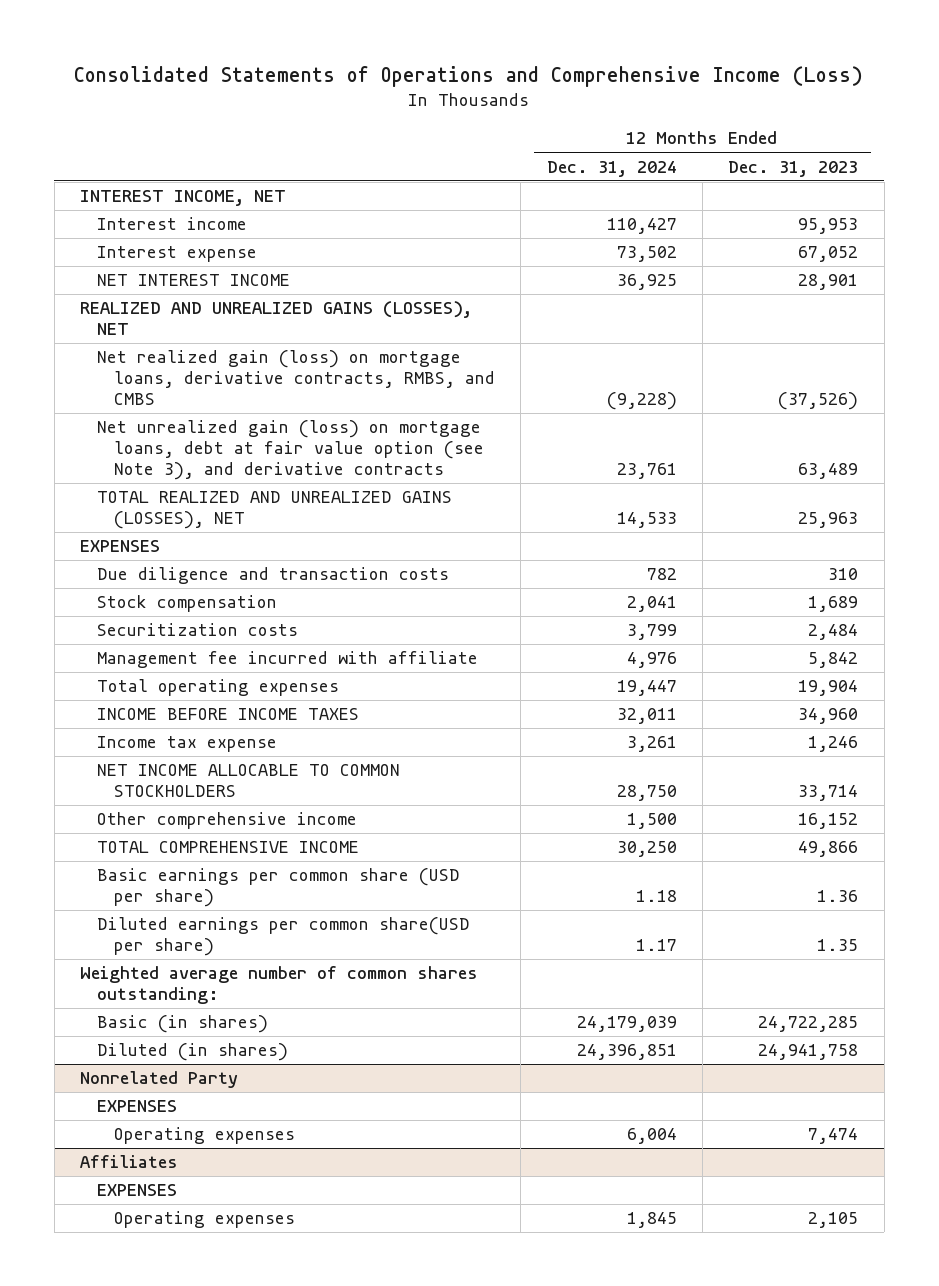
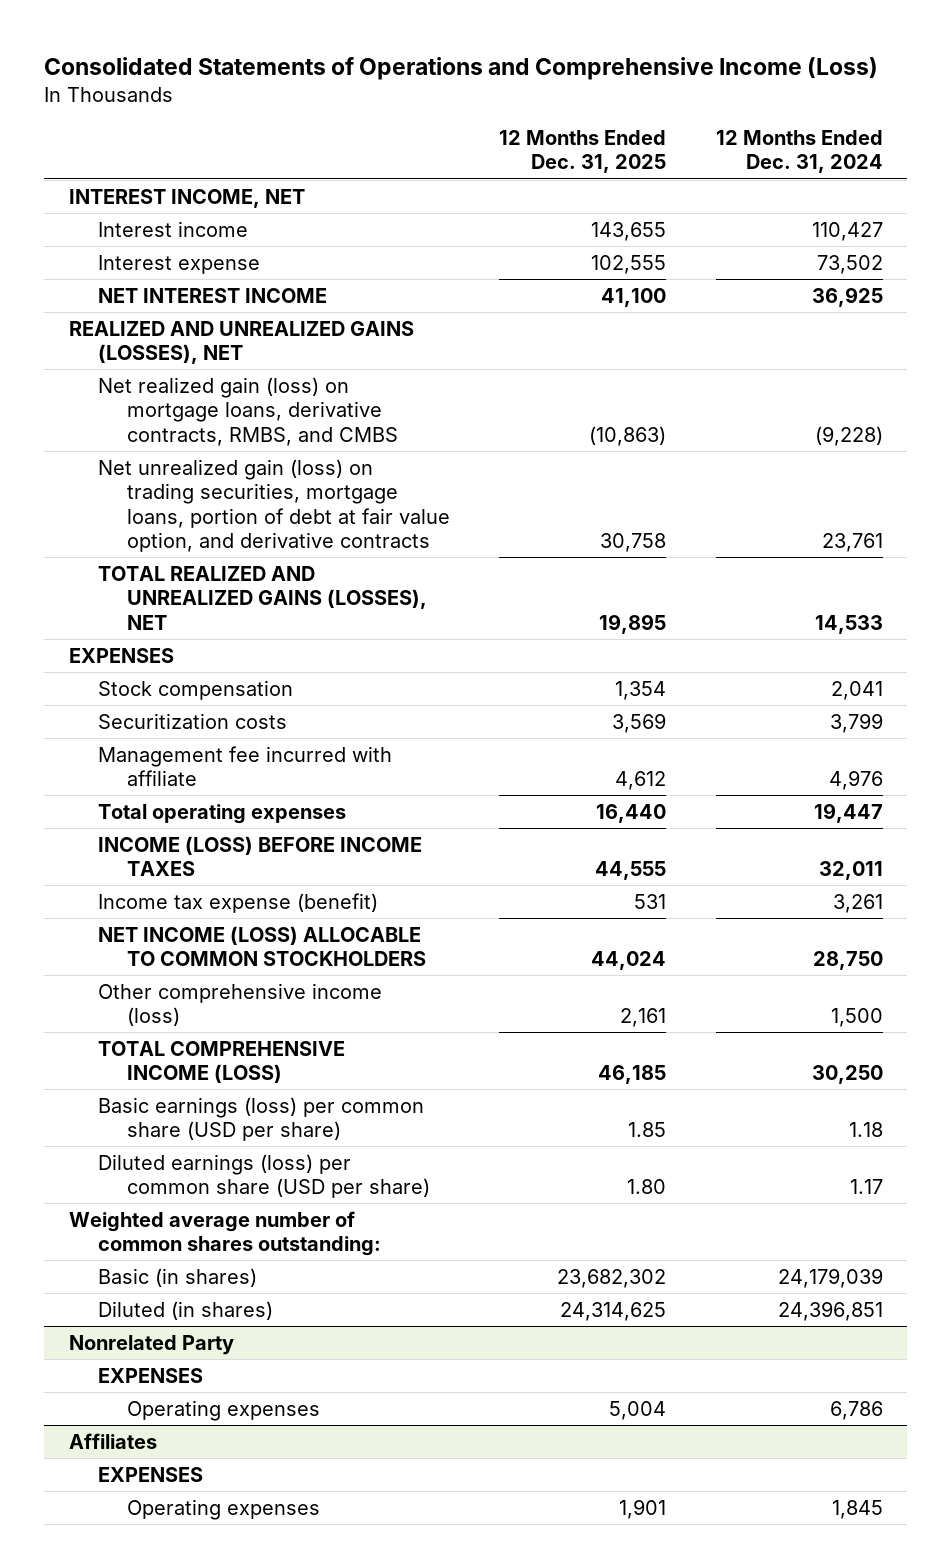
[728,160,859,177] Dec. 31, 2023 -> none
none -> [499,129,667,174] 12 Months Ended Dec. 31, 2025
[97,420,484,480] Net unrealized gain (loss) on mortgage loans, debt at fair value option (see Note 3), and derivative contracts -> [97,458,451,553] Net unrealized gain (loss) on trading securities, mortgage loans, portion of debt at fair value option, and derivative contracts
[97,567,450,585] Due diligence and transaction costs -> none
[97,708,360,721] INCOME BEFORE INCOME TAXES -> [97,835,422,877] INCOME (LOSS) BEFORE INCOME TAXES
[97,736,278,753] Income tax expense -> [97,892,378,913] Income tax expense (benefit)
[97,764,401,798] NET INCOME ALLOCABLE TO COMMON STOCKHOLDERS -> [97,925,427,967] NET INCOME (LOSS) ALLOCABLE TO COMMON STOCKHOLDERS
[97,812,358,830] Other comprehensive income -> [97,982,382,1027] Other comprehensive income (loss)
[97,841,360,854] TOTAL COMPREHENSIVE INCOME -> [97,1040,345,1084] TOTAL COMPREHENSIVE INCOME (LOSS)
[97,868,461,908] Basic earnings per common share (USD per share) -> [97,1096,424,1142] Basic earnings (loss) per common share (USD per share)
[97,917,471,957] Diluted earnings per common share(USD per share) -> [97,1153,431,1199] Diluted earnings (loss) per common share (USD per share)
[626,1128,677,1145] 6,004 -> [829,1400,883,1420] 6,786

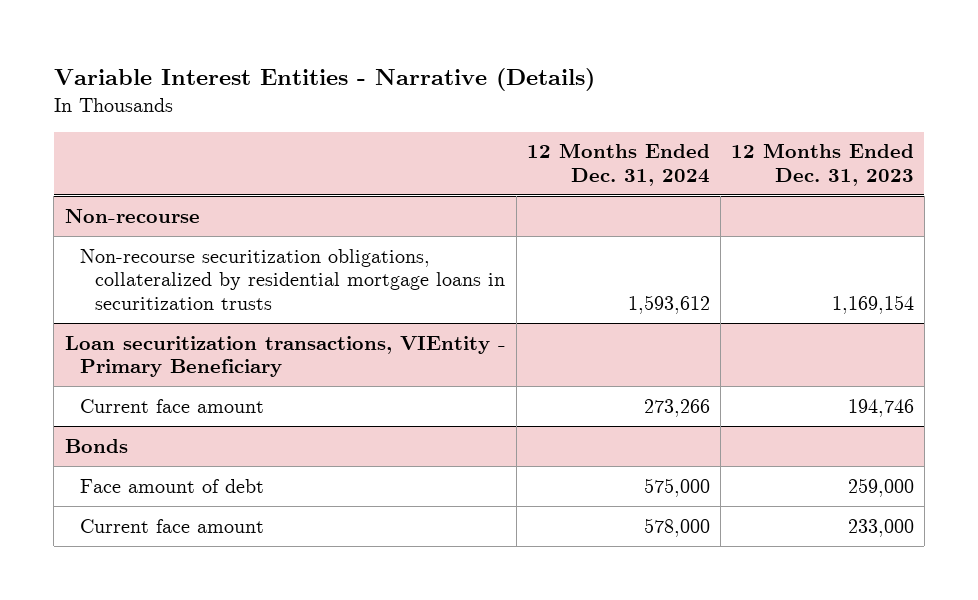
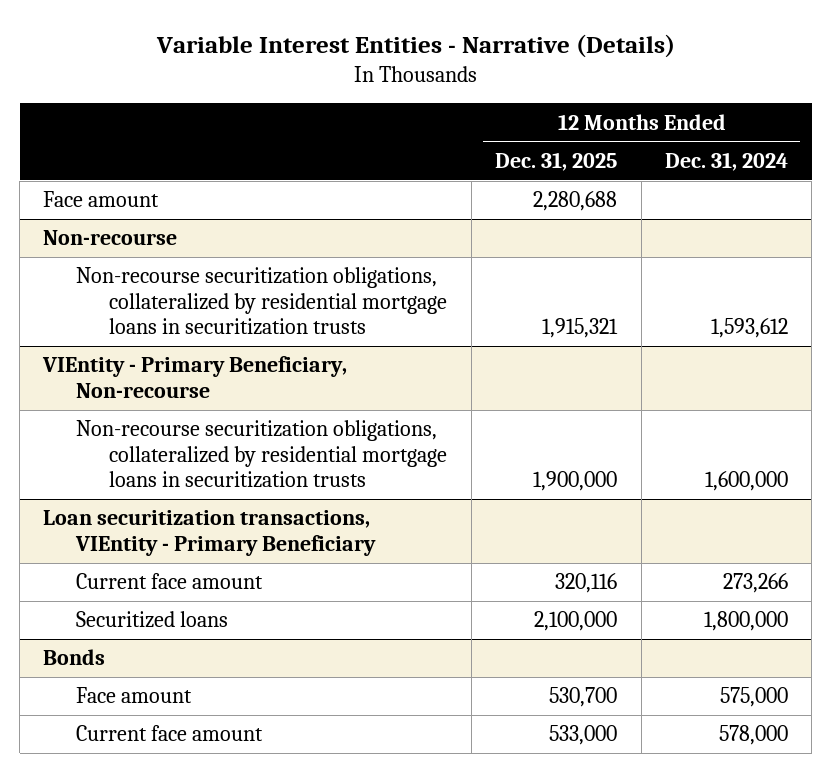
[730,143,914,186] 12 Months Ended Dec. 31, 2023 -> none
none -> [495,151,618,171] Dec. 31, 2025
none -> [43,191,160,208] Face amount
none -> [42,356,348,398] VIEntity - Primary Beneficiary, Non-recourse
none -> [76,420,448,489] Non-recourse securitization obligations, collateralized by residential mortgage loans in securitization trusts
none -> [76,611,229,629] Securitized loans
[79,478,264,493] Face amount of debt -> [76,687,193,704] Face amount

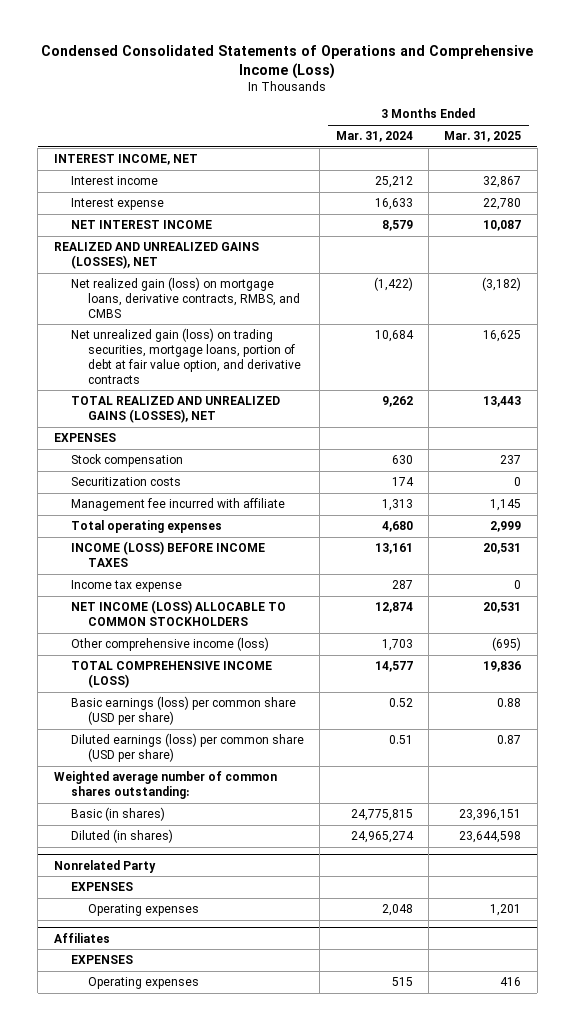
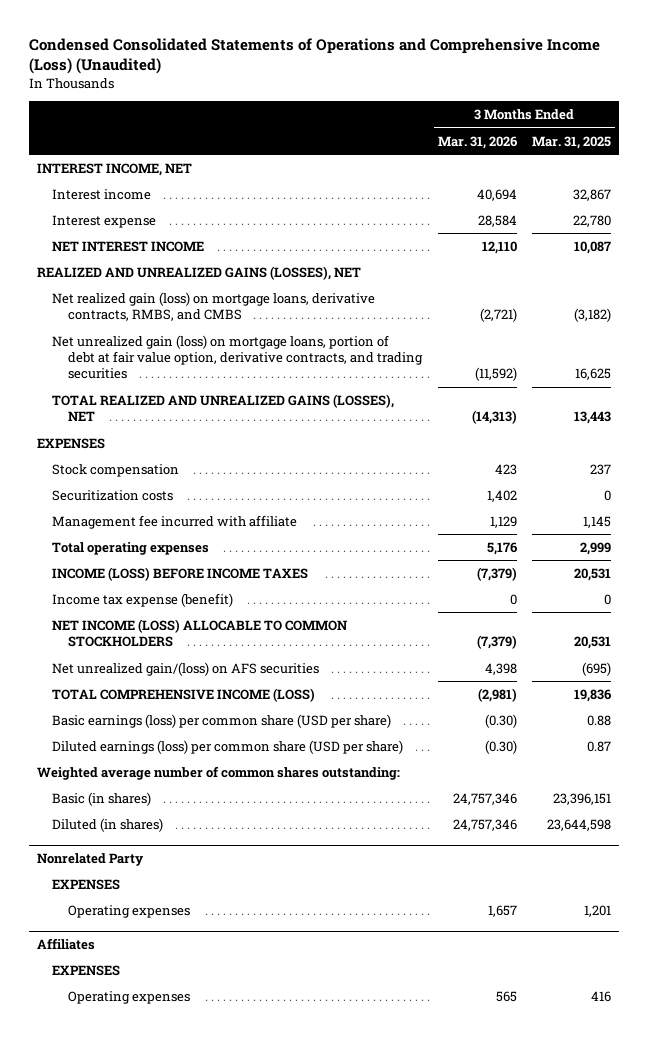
[41,45,534,80] Condensed Consolidated Statements of Operations and Comprehensive Income (Loss) -> [29,37,601,75] Condensed Consolidated Statements of Operations and Comprehensive Income (Loss) (Unaudited)
[335,131,413,143] Mar. 31, 2024 -> none
none -> [437,135,517,149] Mar. 31, 2026
[70,328,301,384] Net unrealized gain (loss) on trading securities, mortgage loans, portion of debt at fair value option, and derivative contracts -> [52,334,423,380] Net unrealized gain (loss) on mortgage loans, portion of debt at fair value option, derivative contracts, and trading securities
[70,580,182,593] Income tax expense -> [52,592,234,607] Income tax expense (benefit)
[70,637,269,652] Other comprehensive income (loss) -> [52,661,320,676] Net unrealized gain/(loss) on AFS securities

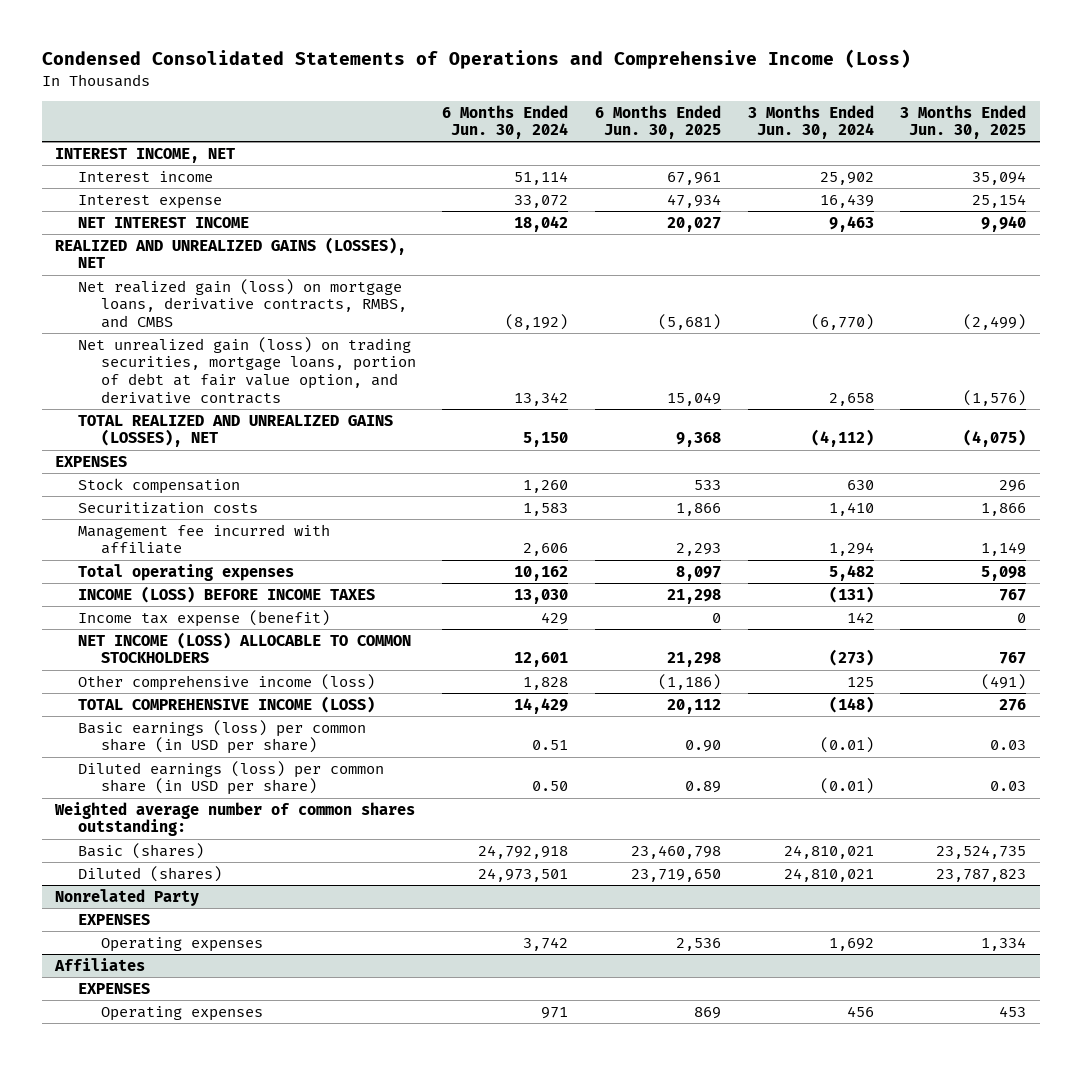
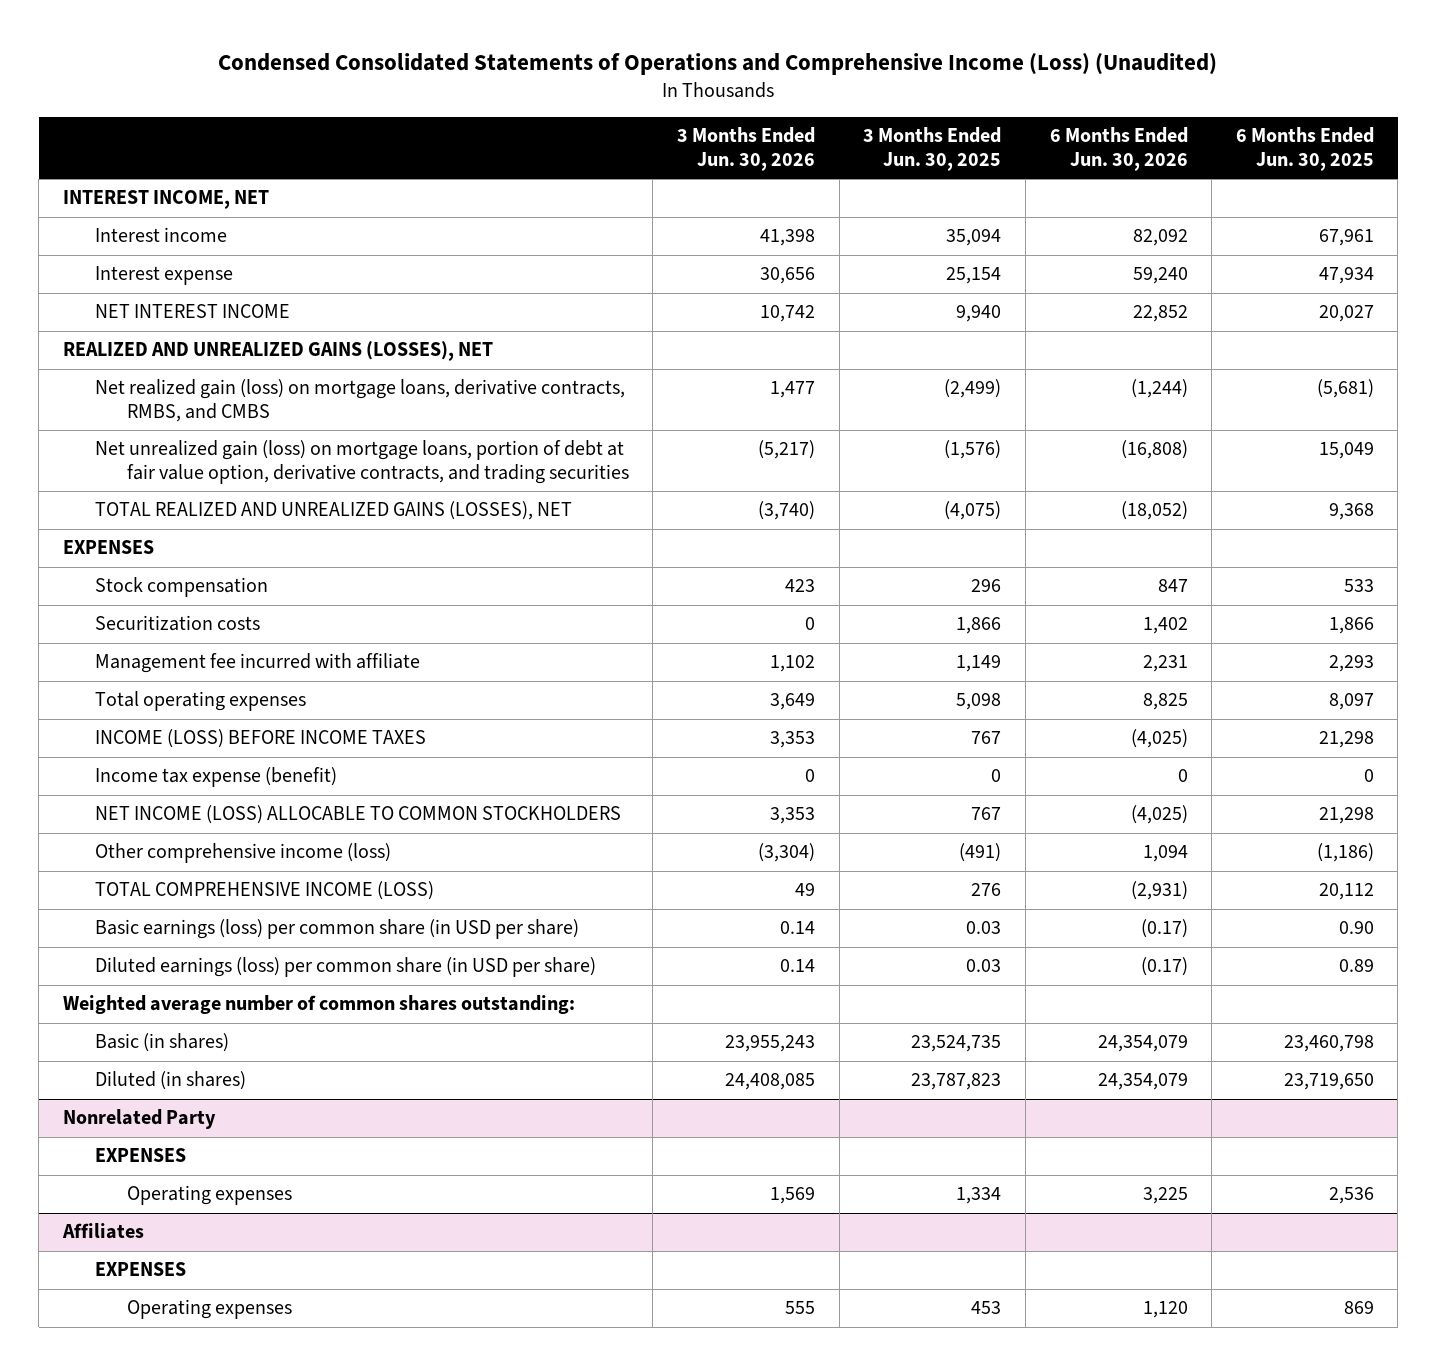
[41,49,911,70] Condensed Consolidated Statements of Operations and Comprehensive Income (Loss) -> [218,52,1218,75] Condensed Consolidated Statements of Operations and Comprehensive Income (Loss) (Unaudited)
[442,104,569,140] 6 Months Ended Jun. 30, 2024 -> none
[747,104,874,140] 3 Months Ended Jun. 30, 2024 -> none
none -> [676,127,815,171] 3 Months Ended Jun. 30, 2026
none -> [1049,127,1188,171] 6 Months Ended Jun. 30, 2026
[77,336,416,404] Net unrealized gain (loss) on trading securities, mortgage loans, portion of debt at fair value option, and derivative contracts -> [94,440,629,485] Net unrealized gain (loss) on mortgage loans, portion of debt at fair value option, derivative contracts, and trading securities
[77,842,204,859] Basic (shares) -> [94,1033,229,1053] Basic (in shares)
[77,865,222,882] Diluted (shares) -> [94,1071,246,1091] Diluted (in shares)

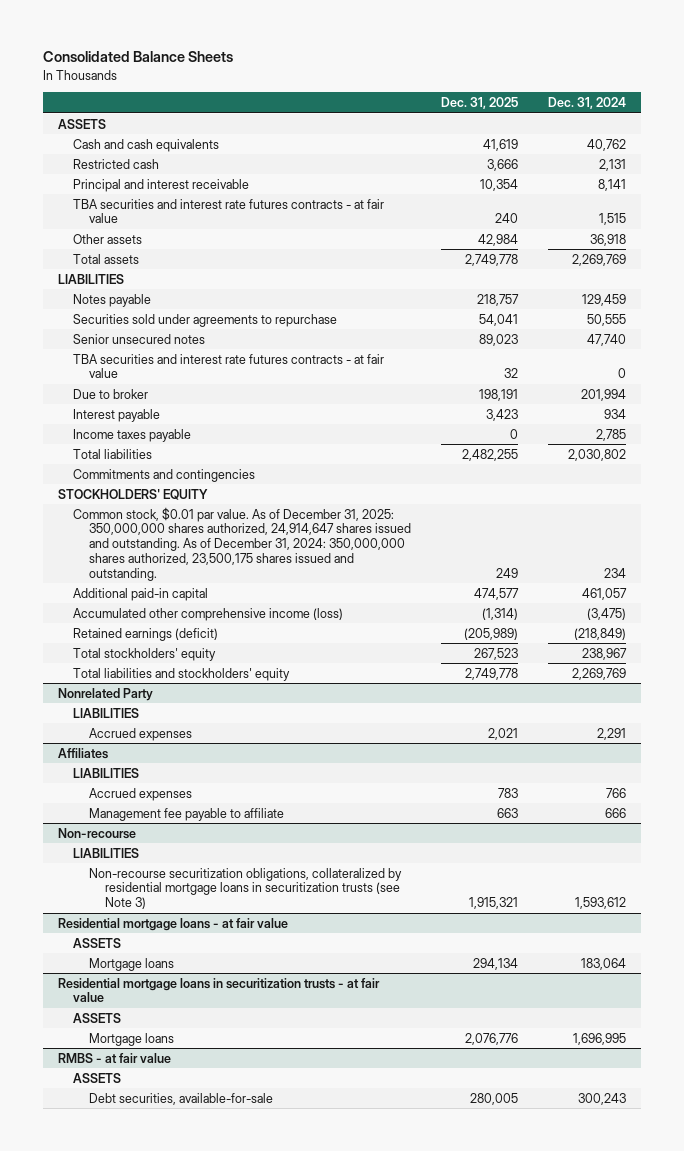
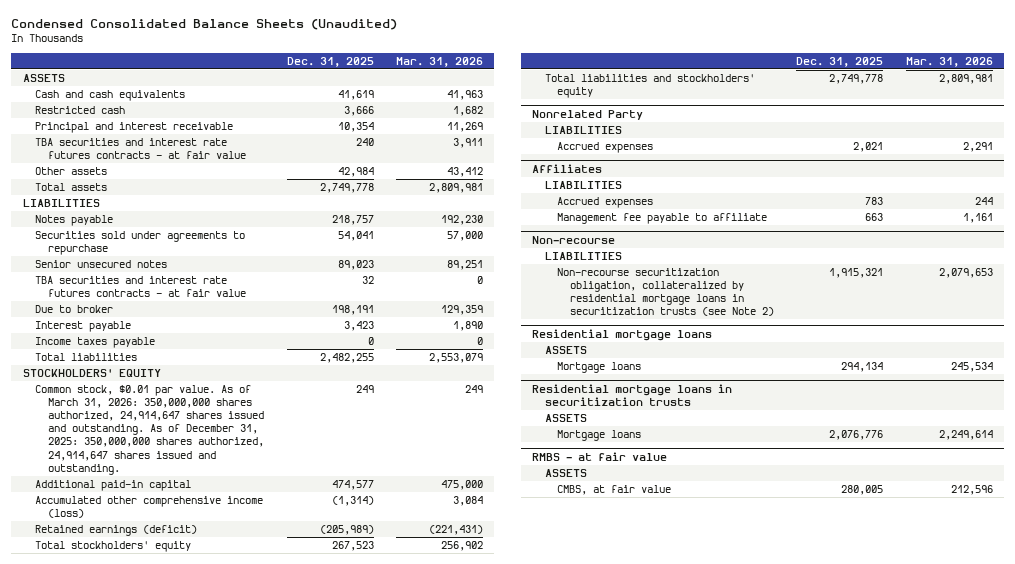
[42,51,233,63] Consolidated Balance Sheets -> [11,18,398,30] Condensed Consolidated Balance Sheets (Unaudited)
[548,97,627,110] Dec. 31, 2024 -> none
none -> [396,56,484,67] Mar. 31, 2026
[73,468,256,482] Commitments and contingencies -> none
[73,506,411,581] Common stock, $0.01 par value. As of December 31, 2025: 350,000,000 shares authorized, 24,914,647 shares issued and outstanding. As of December 31, 2024: 350,000,000 shares authorized, 23,500,175 shares issued and outstanding. -> [35,384,264,475] Common stock, $0.01 par value. As of March 31, 2026: 350,000,000 shares authorized, 24,914,647 shares issued and outstanding. As of December 31, 2025: 350,000,000 shares authorized, 24,914,647 shares issued and outstanding.
[88,867,402,910] Non-recourse securitization obligations, collateralized by residential mortgage loans in securitization trusts (see Note 3) -> [557,267,774,317] Non-recourse securitization obligation, collateralized by residential mortgage loans in securitization trusts (see Note 2)
[57,917,288,931] Residential mortgage loans - at fair value -> [531,328,712,341] Residential mortgage loans
[57,977,380,1003] Residential mortgage loans in securitization trusts - at fair value -> [531,383,732,406] Residential mortgage loans in securitization trusts
[88,1092,273,1105] Debt securities, available-for-sale -> [557,484,672,495] CMBS, at fair value

